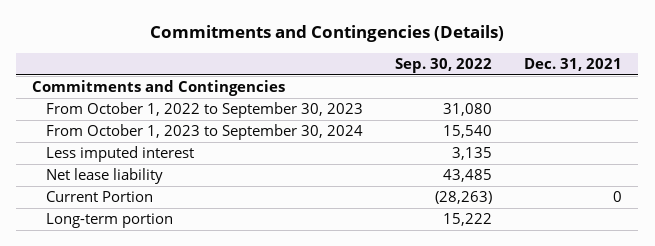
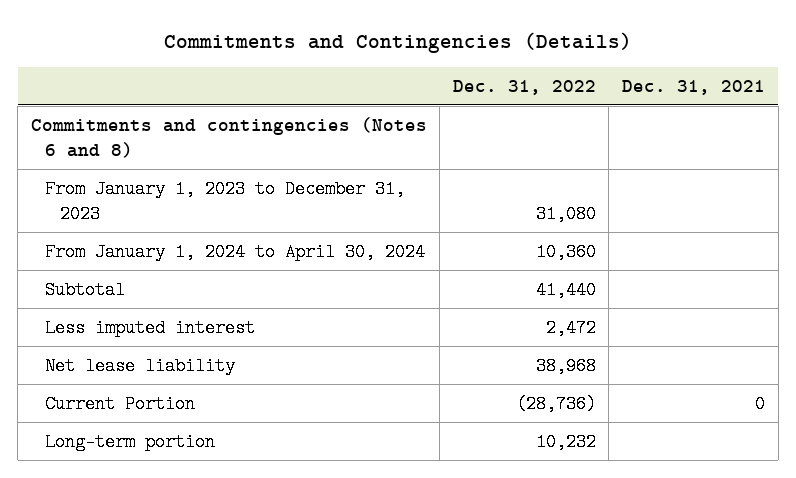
[395,57,493,73] Sep. 30, 2022 -> none
none -> [452,79,596,95] Dec. 31, 2022
[32,80,286,97] Commitments and Contingencies -> [30,116,427,158] Commitments and contingencies (Notes 6 and 8)
[45,102,363,119] From October 1, 2022 to September 30, 2023 -> [45,179,406,223] From January 1, 2023 to December 31, 2023
[45,124,363,141] From October 1, 2023 to September 30, 2024 -> [45,242,426,261] From January 1, 2024 to April 30, 2024
none -> [45,280,126,299] Subtotal

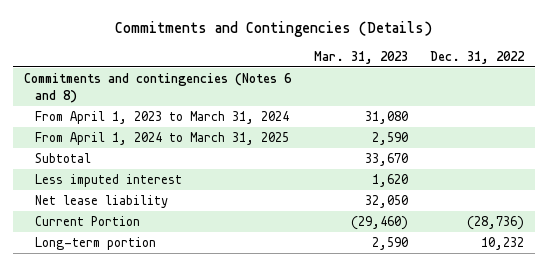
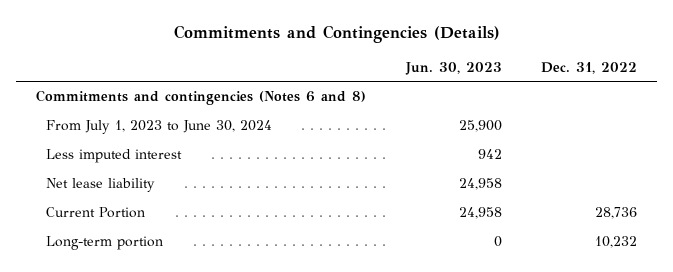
[313,50,408,64] Mar. 31, 2023 -> none
none -> [404,61,502,75] Jun. 30, 2023
[34,111,289,125] From April 1, 2023 to March 31, 2024 -> none
[34,153,91,164] Subtotal -> none
[34,132,289,146] From April 1, 2024 to March 31, 2025 -> [46,120,273,135] From July 1, 2023 to June 30, 2024
[467,216,525,231] (28,736) -> [595,207,638,220] 28,736

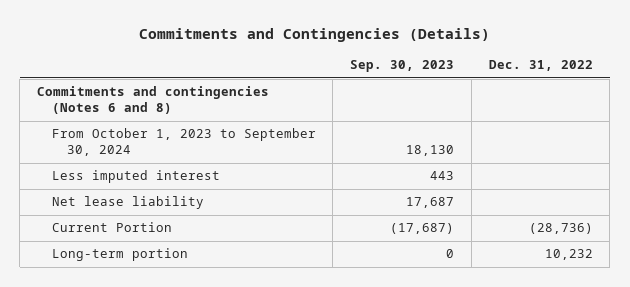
[404,61,502,75] Jun. 30, 2023 -> none
none -> [350,60,455,73] Sep. 30, 2023
[46,120,273,135] From July 1, 2023 to June 30, 2024 -> [51,128,316,157] From October 1, 2023 to September 30, 2024
[595,207,638,220] 28,736 -> [528,223,593,235] (28,736)

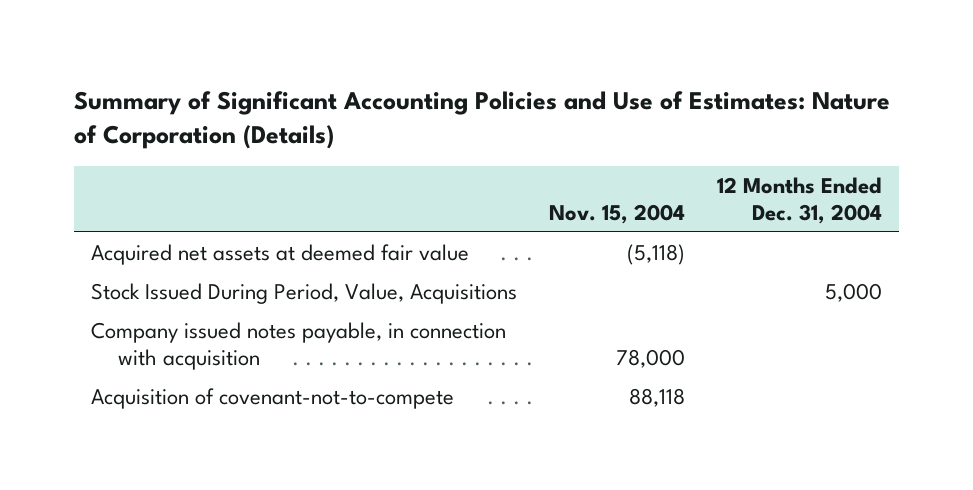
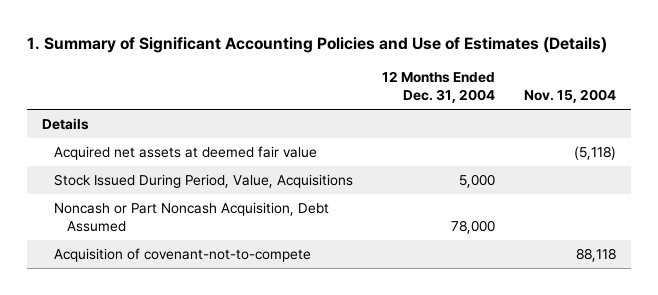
[74,90,891,150] Summary of Significant Accounting Policies and Use of Estimates: Nature of Corporation (Details) -> [27,37,608,54] 1. Summary of Significant Accounting Policies and Use of Estimates (Details)
none -> [41,118,89,131] Details
[90,321,506,370] Company issued notes payable, in connection with acquisition -> none
none -> [54,202,330,232] Noncash or Part Noncash Acquisition, Debt Assumed

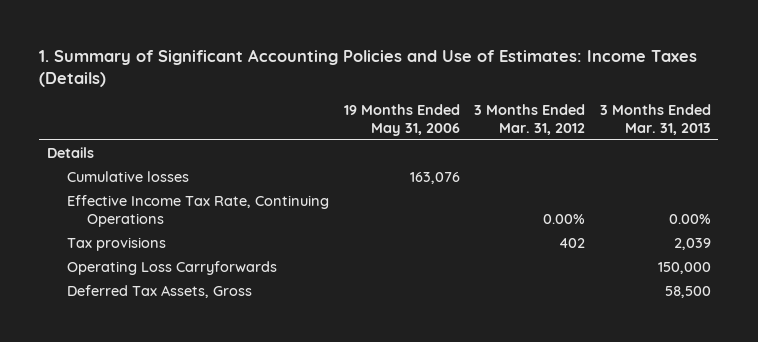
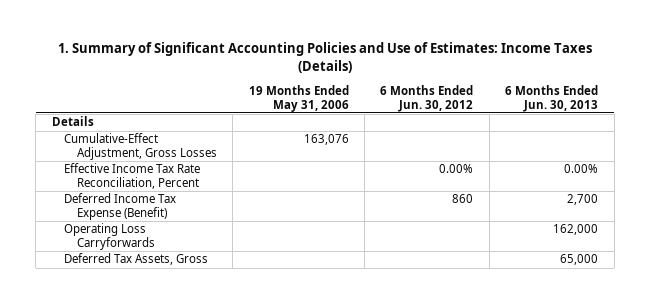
[474,104,586,136] 3 Months Ended Mar. 31, 2012 -> none
[600,104,712,136] 3 Months Ended Mar. 31, 2013 -> none
none -> [380,85,474,112] 6 Months Ended Jun. 30, 2012
none -> [505,85,599,112] 6 Months Ended Jun. 30, 2013
[67,236,167,251] Tax provisions -> none
[67,170,190,182] Cumulative losses -> [64,133,217,161] Cumulative-Effect Adjustment, Gross Losses
[67,194,330,227] Effective Income Tax Rate, Continuing Operations -> [64,163,201,190] Effective Income Tax Rate Reconciliation, Percent
none -> [64,193,177,221] Deferred Income Tax Expense (Benefit)

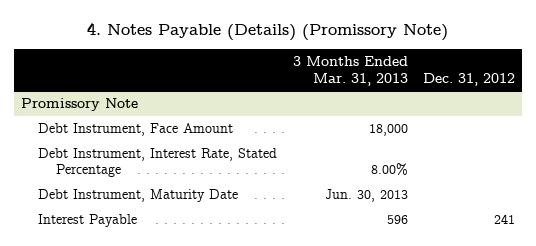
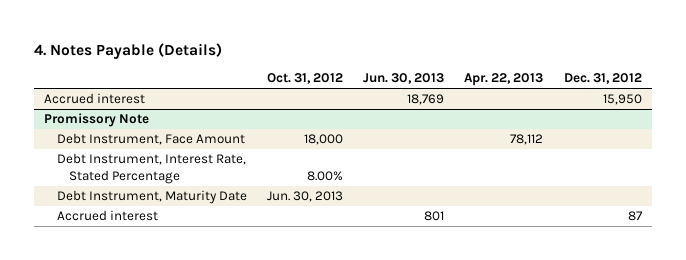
[87,22,449,42] 4. Notes Payable (Details) (Promissory Note) -> [34,42,223,59] 4. Notes Payable (Details)
[292,56,408,86] 3 Months Ended Mar. 31, 2013 -> none
none -> [266,73,343,85] Oct. 31, 2012
none -> [363,73,445,85] Jun. 30, 2013
none -> [464,73,544,87] Apr. 22, 2013
none -> [44,93,146,105] Accrued interest
[38,214,138,228] Interest Payable -> none
none -> [56,210,158,222] Accrued interest

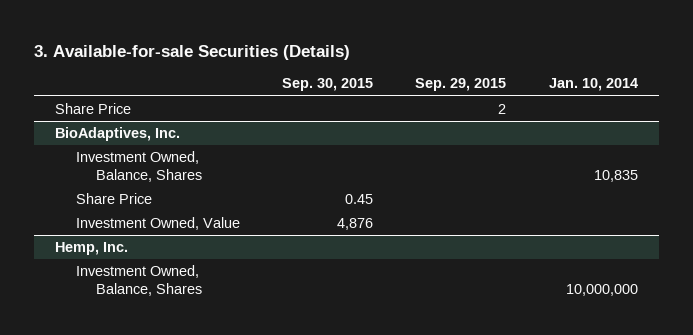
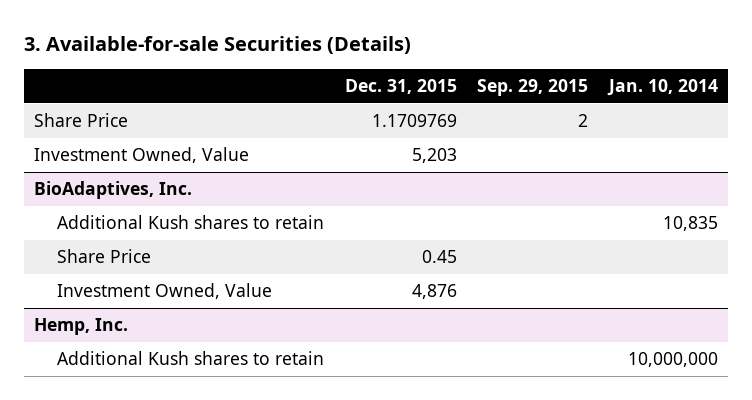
[281,78,373,92] Sep. 30, 2015 -> none
none -> [344,79,457,95] Dec. 31, 2015
none -> [34,147,250,164] Investment Owned, Value
[75,151,202,182] Investment Owned, Balance, Shares -> [57,215,325,230] Additional Kush shares to retain
[75,265,202,296] Investment Owned, Balance, Shares -> [57,351,325,366] Additional Kush shares to retain

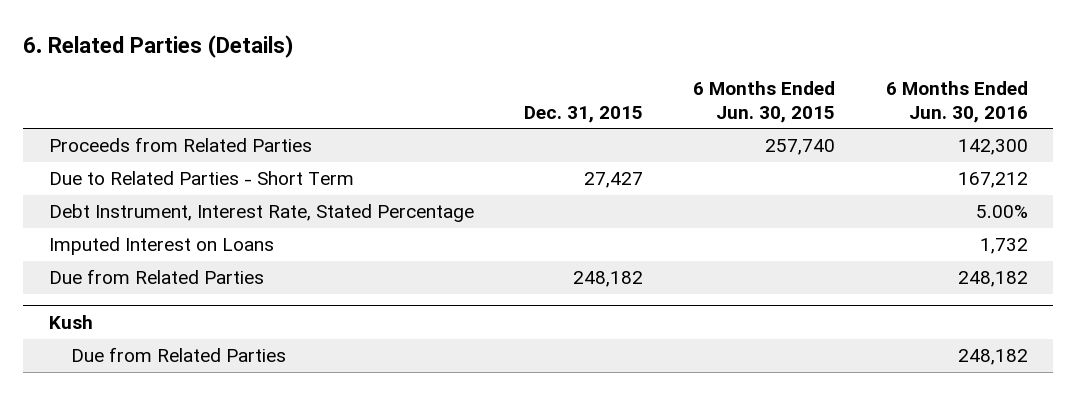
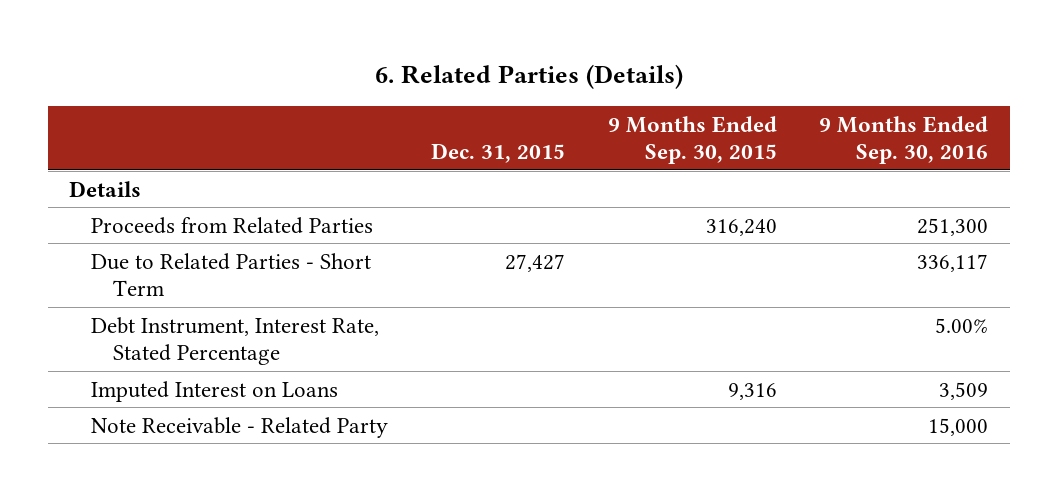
[693,81,836,123] 6 Months Ended Jun. 30, 2015 -> none
[885,81,1028,123] 6 Months Ended Jun. 30, 2016 -> none
none -> [607,115,777,164] 9 Months Ended Sep. 30, 2015
none -> [819,115,989,164] 9 Months Ended Sep. 30, 2016
none -> [69,180,142,197] Details
[48,269,264,285] Due from Related Parties -> none
[48,314,93,329] Kush -> none
[70,347,286,363] Due from Related Parties -> none
none -> [90,416,388,438] Note Receivable - Related Party

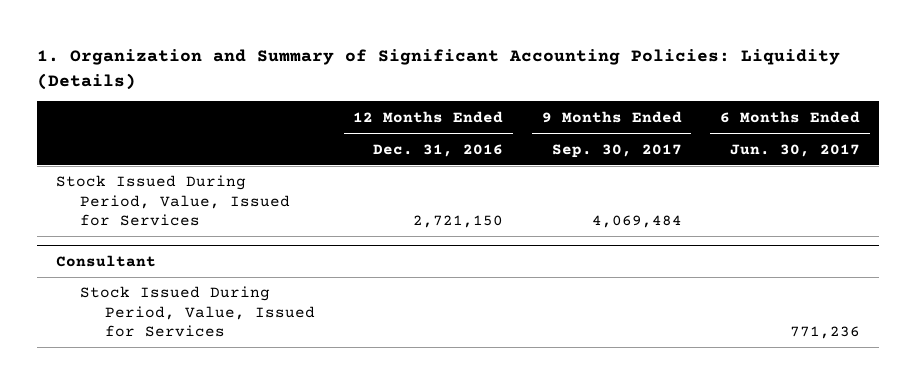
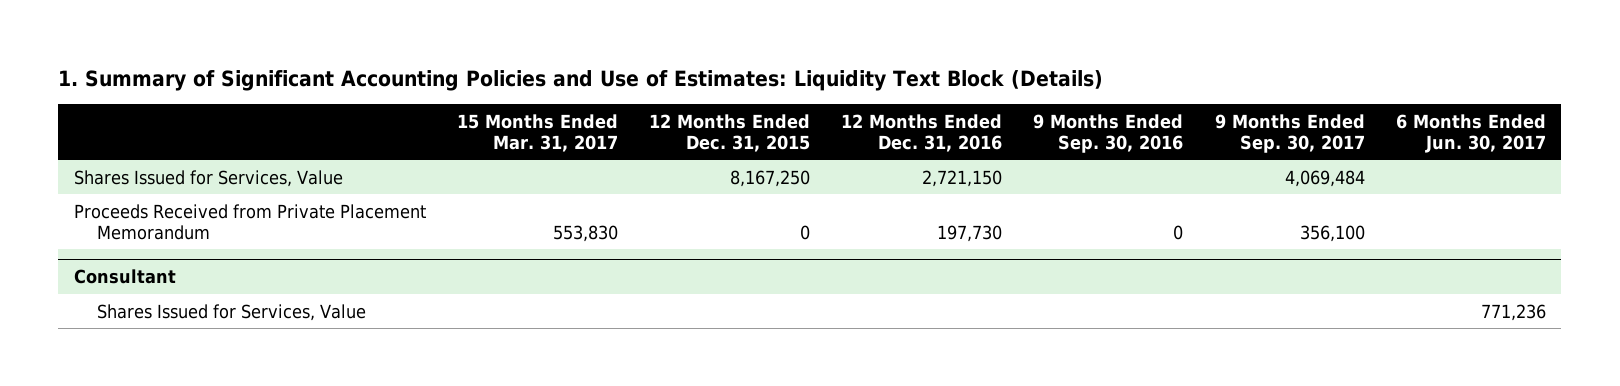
[36,49,840,90] 1. Organization and Summary of Significant Accounting Policies: Liquidity (Details) -> [58,70,1104,92] 1. Summary of Significant Accounting Policies and Use of Estimates: Liquidity Text Block (Details)
none -> [456,114,618,152] 15 Months Ended Mar. 31, 2017
none -> [649,114,811,152] 12 Months Ended Dec. 31, 2015
none -> [1033,114,1184,153] 9 Months Ended Sep. 30, 2016
[55,175,291,227] Stock Issued During Period, Value, Issued for Services -> [73,169,343,187] Shares Issued for Services, Value
none -> [73,203,426,240] Proceeds Received from Private Placement Memorandum
[80,286,315,338] Stock Issued During Period, Value, Issued for Services -> [96,303,366,321] Shares Issued for Services, Value

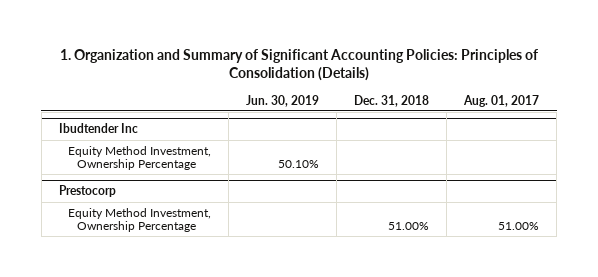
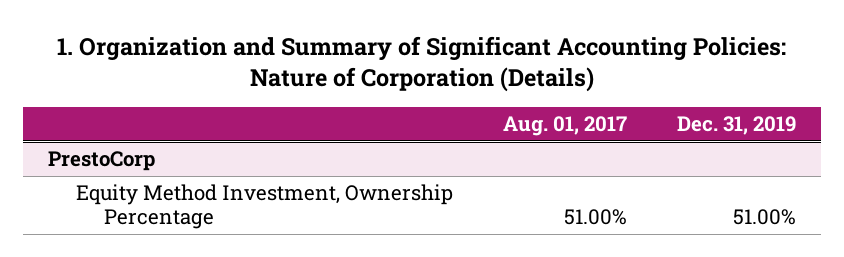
[59,48,538,82] 1. Organization and Summary of Significant Accounting Policies: Principles of Consolidation (Details) -> [56,35,786,93] 1. Organization and Summary of Significant Accounting Policies: Nature of Corporation (Details)
[245,94,319,107] Jun. 30, 2019 -> none
[353,94,429,107] Dec. 31, 2018 -> none
none -> [676,116,796,136] Dec. 31, 2019
[58,123,138,134] Ibudtender Inc -> none
[67,145,211,171] Equity Method Investment, Ownership Percentage -> none
[58,185,116,198] Prestocorp -> [47,151,155,172] PrestoCorp

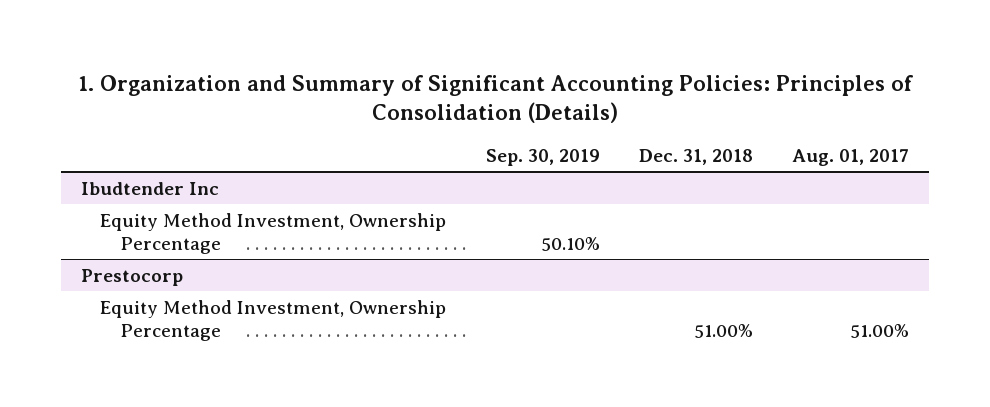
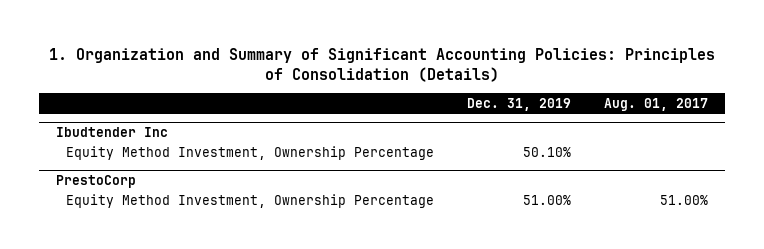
[485,148,600,166] Sep. 30, 2019 -> none
[638,148,753,165] Dec. 31, 2018 -> none
none -> [467,98,572,112] Dec. 31, 2019
[80,268,183,286] Prestocorp -> [55,174,136,188] PrestoCorp

